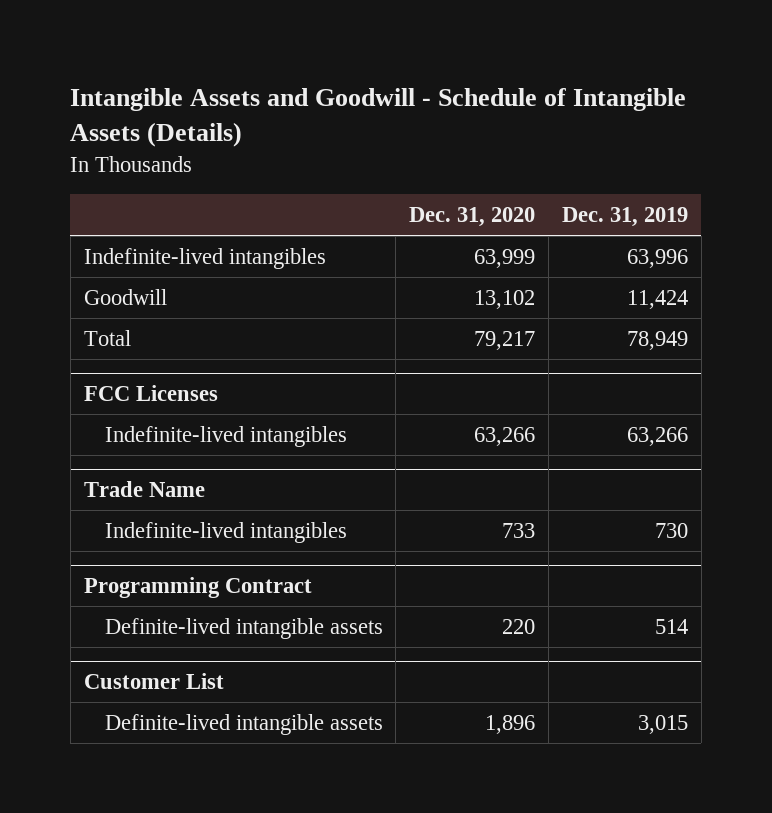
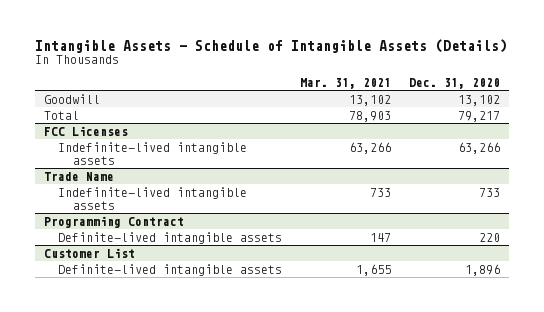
[70,87,687,147] Intangible Assets and Goodwill - Schedule of Intangible Assets (Details) -> [34,38,507,53] Intangible Assets - Schedule of Intangible Assets (Details)
[561,207,688,228] Dec. 31, 2019 -> none
none -> [300,78,392,90] Mar. 31, 2021
[83,247,326,269] Indefinite-lived intangibles -> none
[104,425,347,447] Indefinite-lived intangibles -> [58,141,248,165] Indefinite-lived intangible assets
[104,521,347,543] Indefinite-lived intangibles -> [58,186,248,210] Indefinite-lived intangible assets

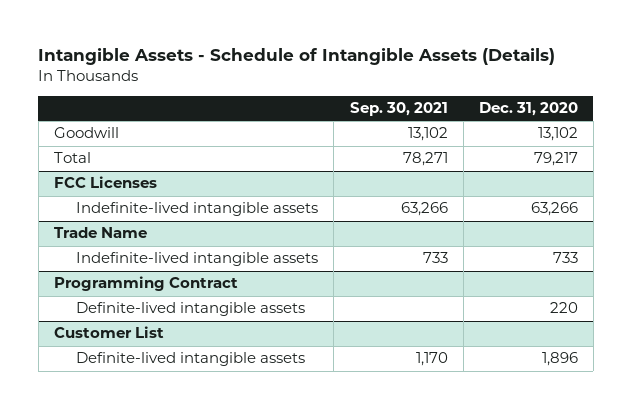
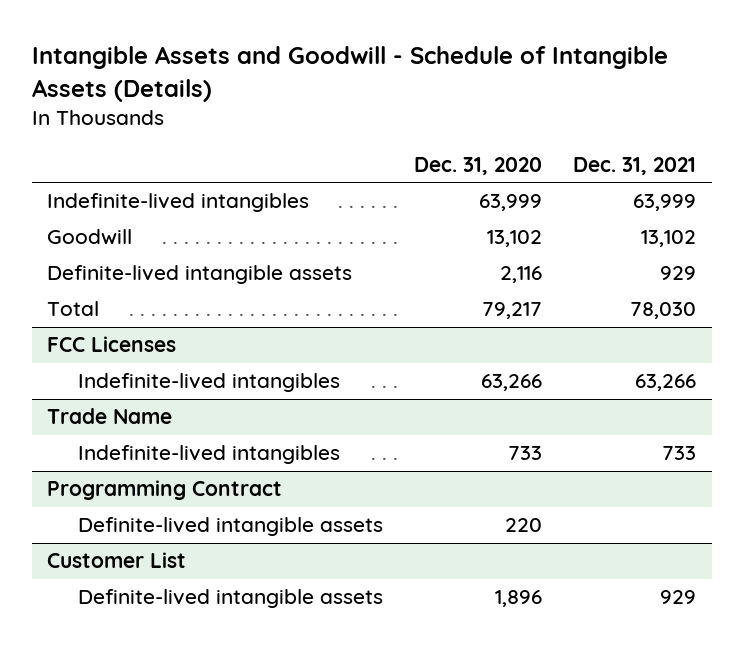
[38,48,556,66] Intangible Assets - Schedule of Intangible Assets (Details) -> [31,46,668,102] Intangible Assets and Goodwill - Schedule of Intangible Assets (Details)
[349,102,448,117] Sep. 30, 2021 -> none
none -> [573,156,697,175] Dec. 31, 2021
none -> [47,193,310,213] Indefinite-lived intangibles
none -> [47,265,353,285] Definite-lived intangible assets
[76,202,319,217] Indefinite-lived intangible assets -> [77,373,340,393] Indefinite-lived intangibles
[76,252,319,267] Indefinite-lived intangible assets -> [77,445,340,465] Indefinite-lived intangibles

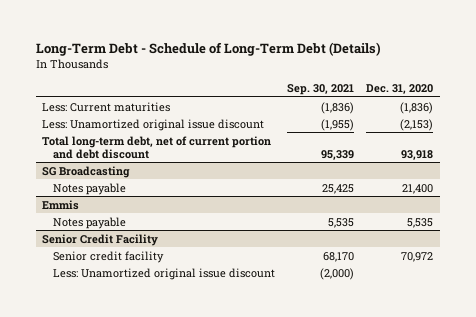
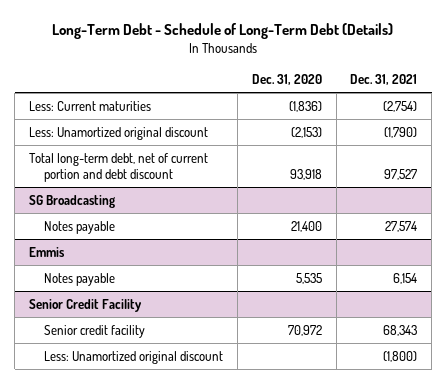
[287,84,355,96] Sep. 30, 2021 -> none
none -> [350,73,418,85] Dec. 31, 2021
[42,118,265,131] Less: Unamortized original issue discount -> [28,126,208,140] Less: Unamortized original discount
[52,267,275,280] Less: Unamortized original issue discount -> [44,350,224,364] Less: Unamortized original discount

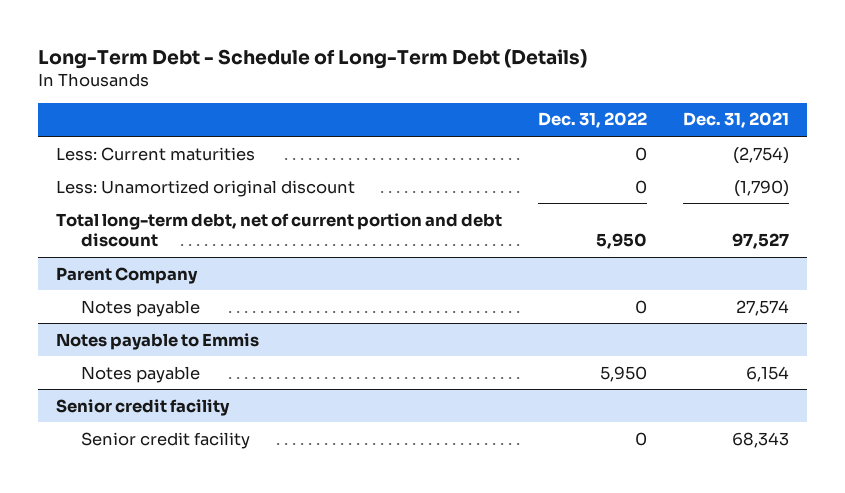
[251,73,322,85] Dec. 31, 2020 -> none
none -> [537,112,647,129] Dec. 31, 2022
[28,194,115,208] SG Broadcasting -> [56,266,199,284] Parent Company
[28,246,65,257] Emmis -> [56,332,260,350] Notes payable to Emmis
[28,298,142,312] Senior Credit Facility -> [56,398,231,416] Senior credit facility
[44,350,224,364] Less: Unamortized original discount -> none

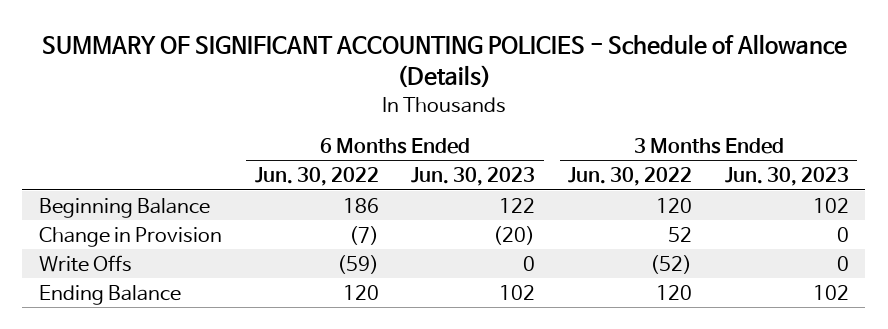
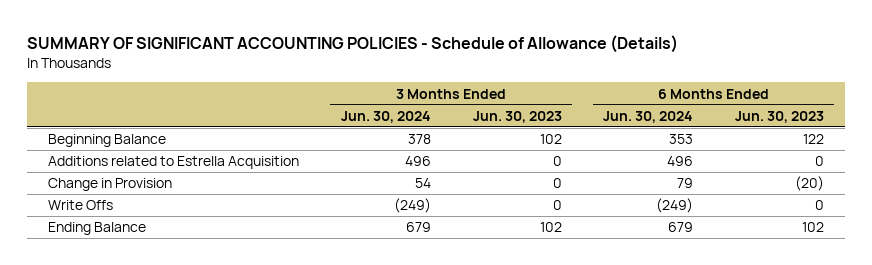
[254,167,379,187] Jun. 30, 2022 -> none
[568,167,693,187] Jun. 30, 2022 -> none
none -> [340,110,431,123] Jun. 30, 2024
none -> [603,110,694,123] Jun. 30, 2024
none -> [48,156,300,170] Additions related to Estrella Acquisition

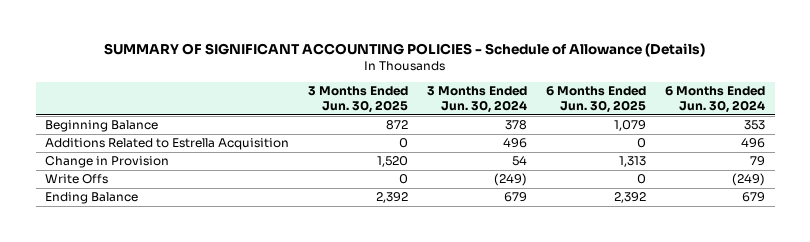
[472,110,562,123] Jun. 30, 2023 -> none
[734,110,824,123] Jun. 30, 2023 -> none
none -> [308,86,409,113] 3 Months Ended Jun. 30, 2025
none -> [546,86,647,113] 6 Months Ended Jun. 30, 2025
[48,156,300,170] Additions related to Estrella Acquisition -> [45,138,290,151] Additions Related to Estrella Acquisition

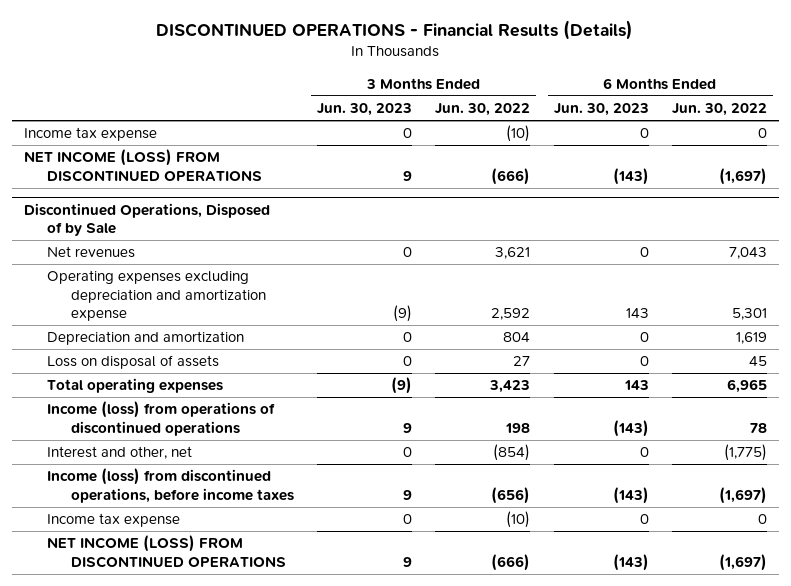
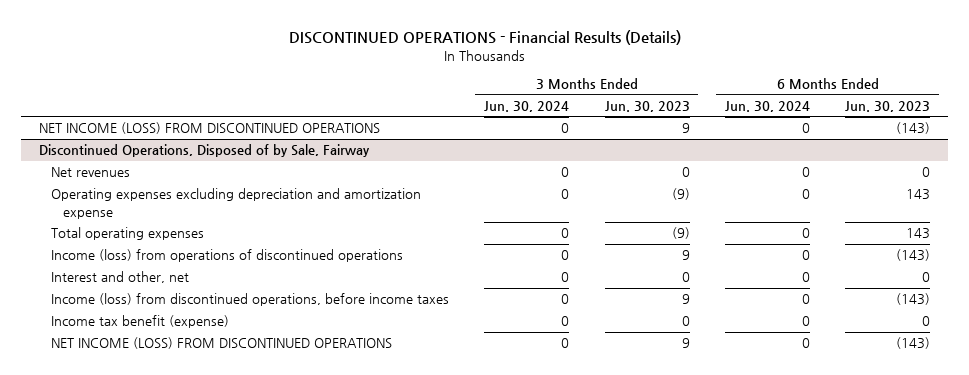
[435,103,531,117] Jun. 30, 2022 -> none
[671,103,767,117] Jun. 30, 2022 -> none
none -> [484,100,570,112] Jun. 30, 2024
none -> [724,100,810,112] Jun. 30, 2024
[23,127,157,142] Income tax expense -> none
[23,202,270,237] Discontinued Operations, Disposed of by Sale -> [38,144,370,158] Discontinued Operations, Disposed of by Sale, Fairway
[47,331,245,346] Depreciation and amortization -> none
[47,355,220,370] Loss on disposal of assets -> none
[47,513,181,528] Income tax expense -> [51,315,230,329] Income tax benefit (expense)

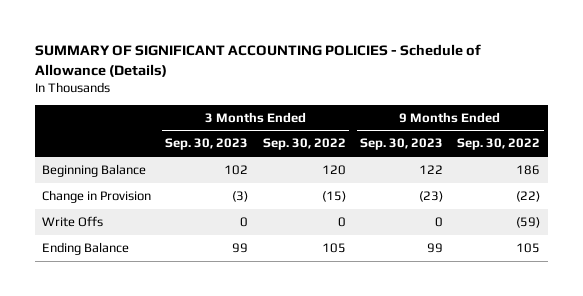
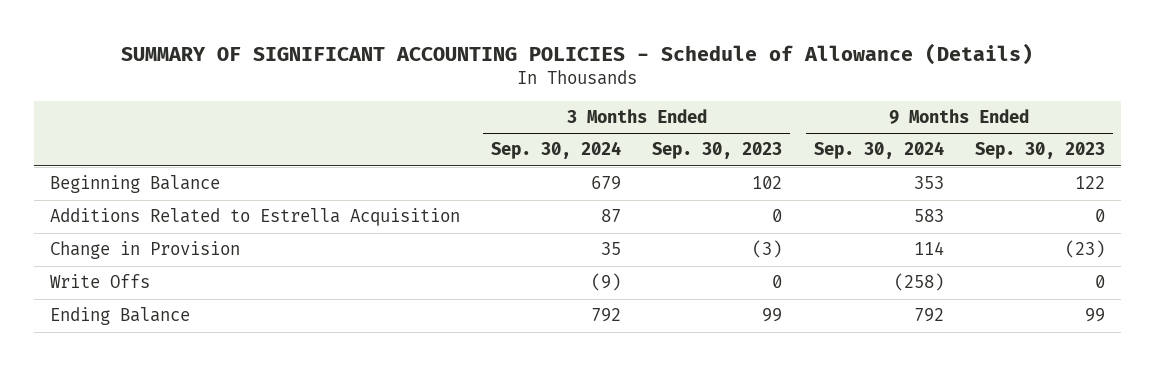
[262,138,346,151] Sep. 30, 2022 -> none
[457,138,541,151] Sep. 30, 2022 -> none
none -> [491,141,622,160] Sep. 30, 2024
none -> [813,141,944,160] Sep. 30, 2024
none -> [49,208,460,227] Additions Related to Estrella Acquisition

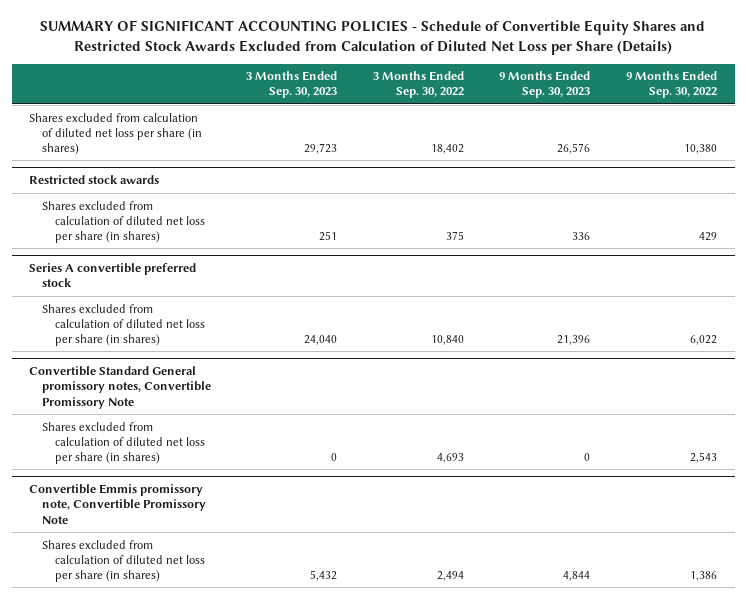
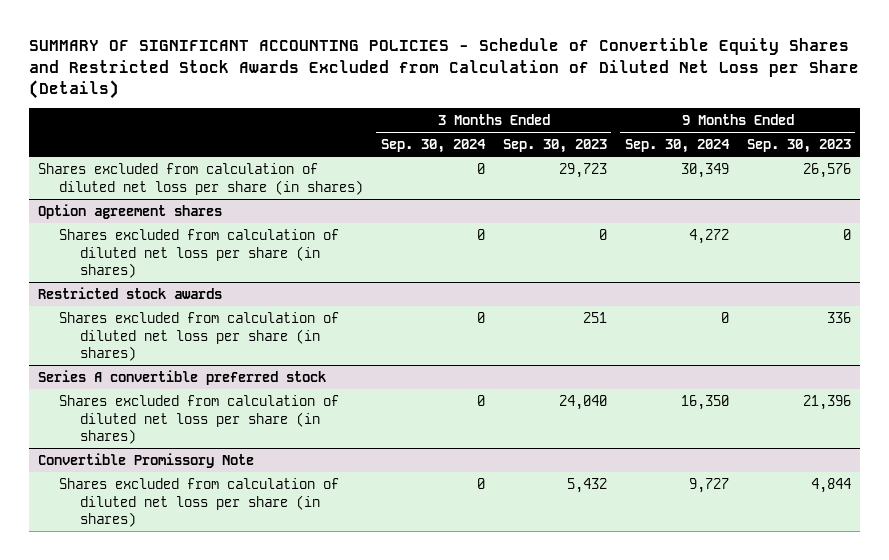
[372,71,464,99] 3 Months Ended Sep. 30, 2022 -> none
[625,71,717,99] 9 Months Ended Sep. 30, 2022 -> none
none -> [380,139,486,154] Sep. 30, 2024
none -> [624,139,730,154] Sep. 30, 2024
none -> [38,203,223,219] Option agreement shares
none -> [59,228,340,279] Shares excluded from calculation of diluted net loss per share (in shares)
[29,366,211,409] Convertible Standard General promissory notes, Convertible Promissory Note -> none
[41,421,205,464] Shares excluded from calculation of diluted net loss per share (in shares) -> none
[29,484,206,524] Convertible Emmis promissory note, Convertible Promissory Note -> [38,452,255,468] Convertible Promissory Note

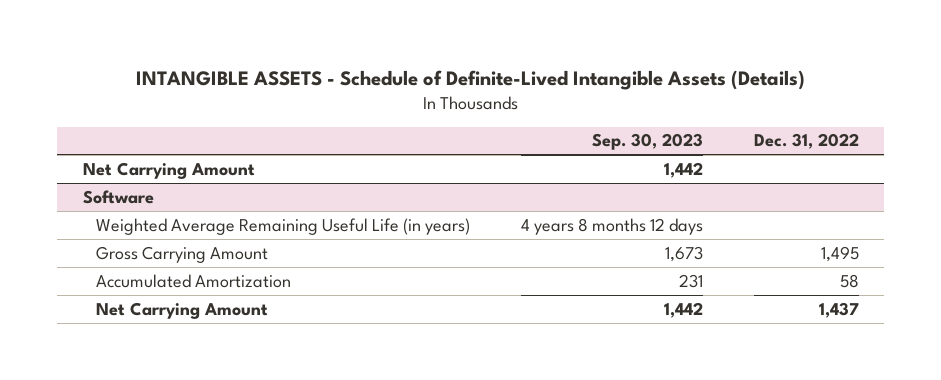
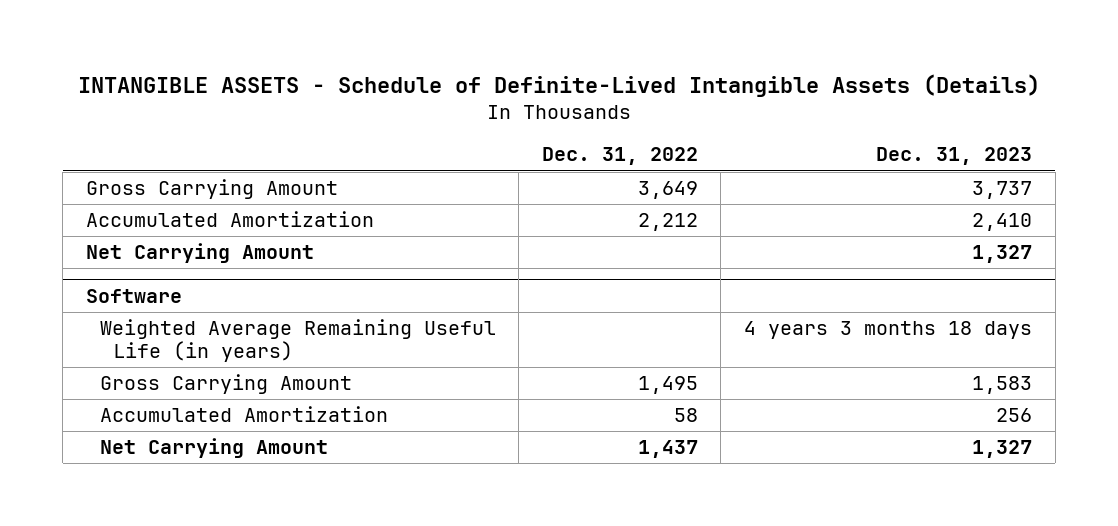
[591,133,703,151] Sep. 30, 2023 -> none
none -> [876,147,1033,166] Dec. 31, 2023
none -> [86,179,339,200] Gross Carrying Amount
none -> [86,211,375,228] Accumulated Amortization

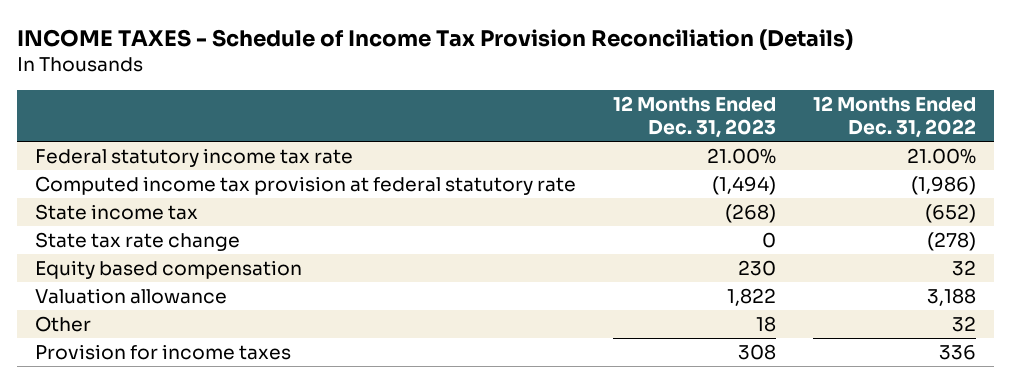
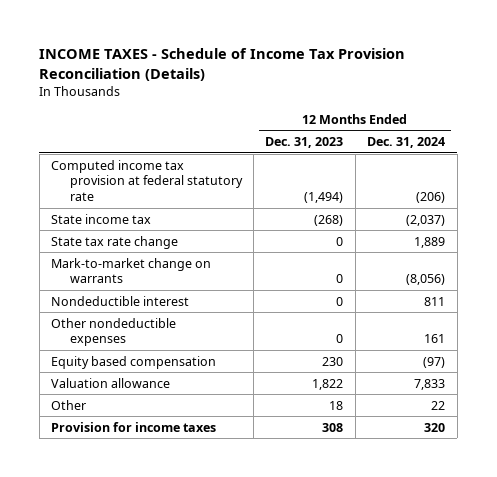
[812,95,976,139] 12 Months Ended Dec. 31, 2022 -> none
none -> [367,137,446,149] Dec. 31, 2024
[35,147,354,167] Federal statutory income tax rate -> none
none -> [51,257,212,284] Mark-to-market change on warrants
none -> [51,295,190,306] Nondeductible interest
none -> [51,317,177,347] Other nondeductible expenses

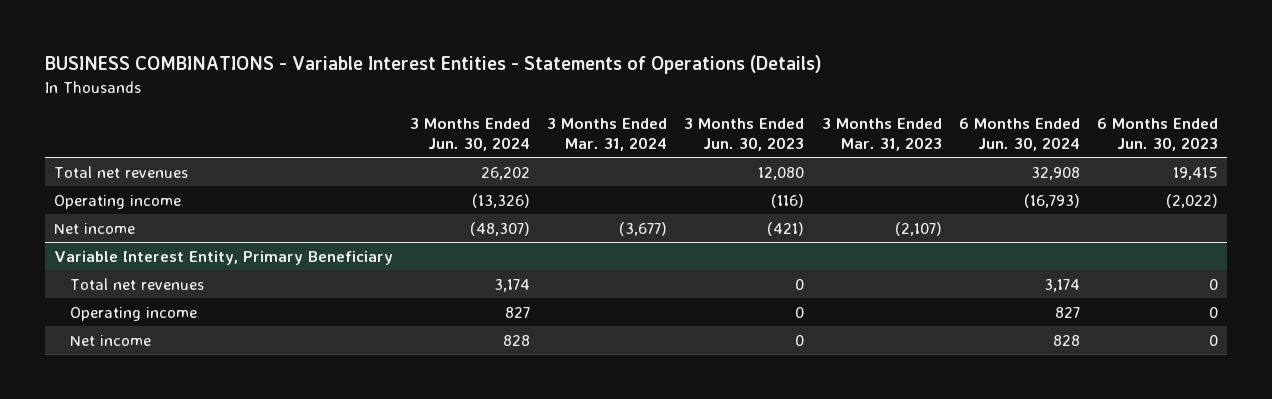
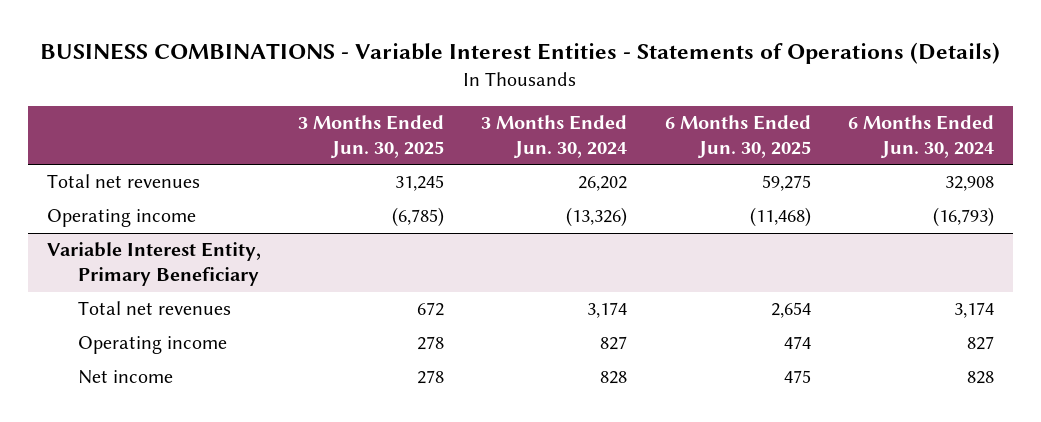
[547,117,668,151] 3 Months Ended Mar. 31, 2024 -> none
[684,117,805,151] 3 Months Ended Jun. 30, 2023 -> none
[821,117,942,151] 3 Months Ended Mar. 31, 2023 -> none
[1097,117,1219,151] 6 Months Ended Jun. 30, 2023 -> none
none -> [298,115,445,158] 3 Months Ended Jun. 30, 2025
none -> [664,115,811,158] 6 Months Ended Jun. 30, 2025
[53,222,135,234] Net income -> none

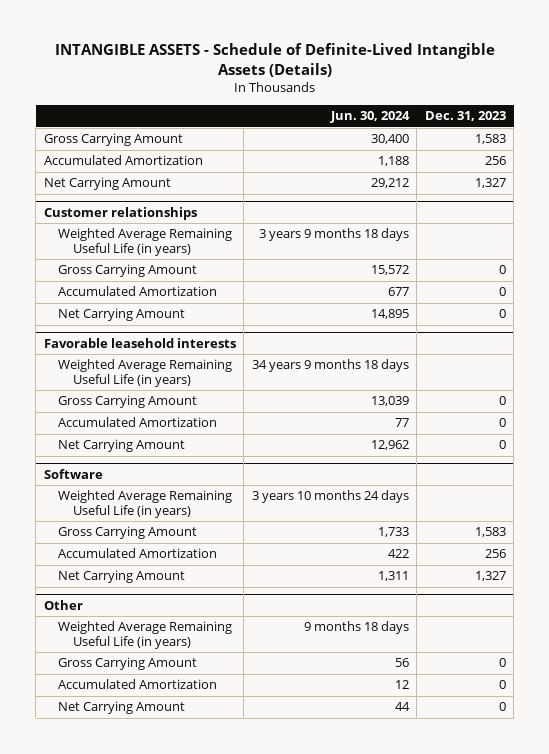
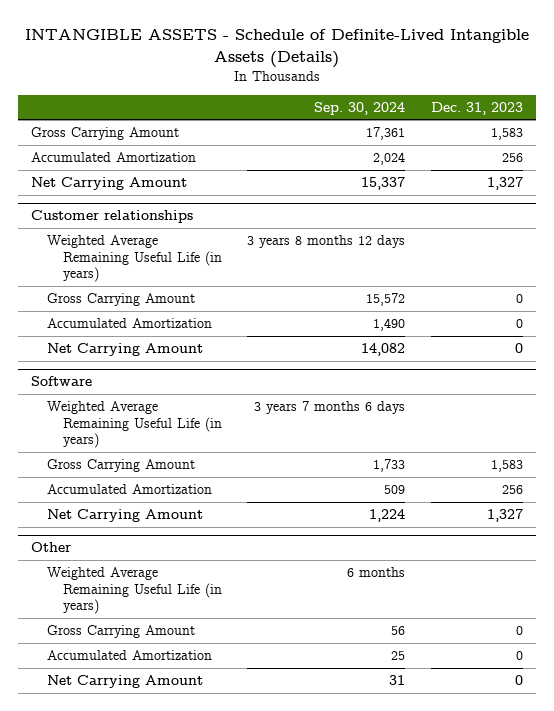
[329,111,410,124] Jun. 30, 2024 -> none
none -> [314,101,406,115] Sep. 30, 2024
[43,337,236,348] Favorable leasehold interests -> none
[58,359,233,388] Weighted Average Remaining Useful Life (in years) -> none
[58,395,198,409] Gross Carrying Amount -> none
[58,417,218,428] Accumulated Amortization -> none
[58,439,186,453] Net Carrying Amount -> none

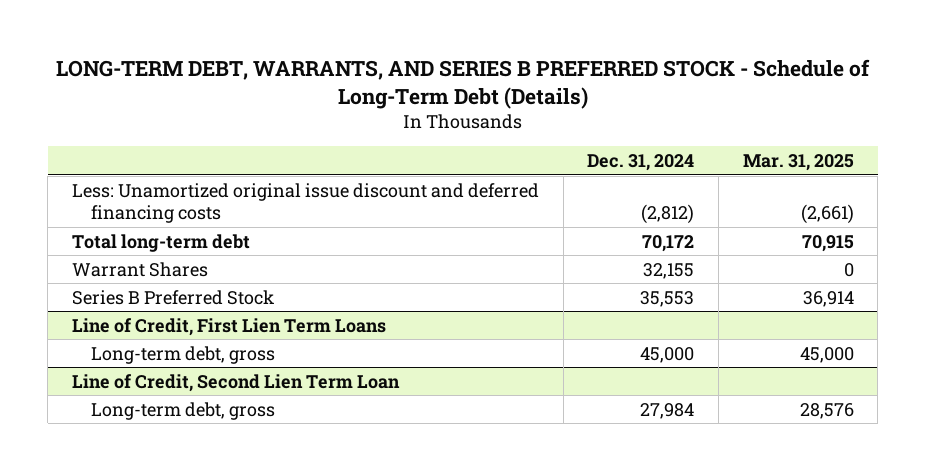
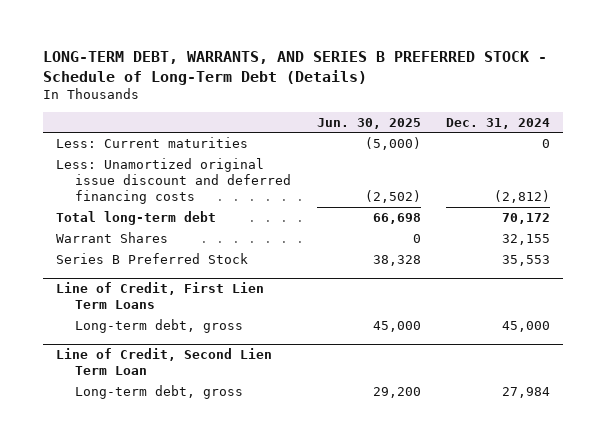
[742,154,854,172] Mar. 31, 2025 -> none
none -> [316,117,421,129] Jun. 30, 2025
none -> [55,136,248,148] Less: Current maturities

